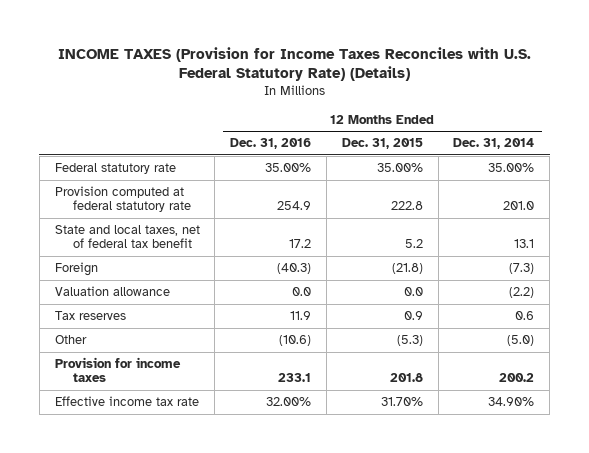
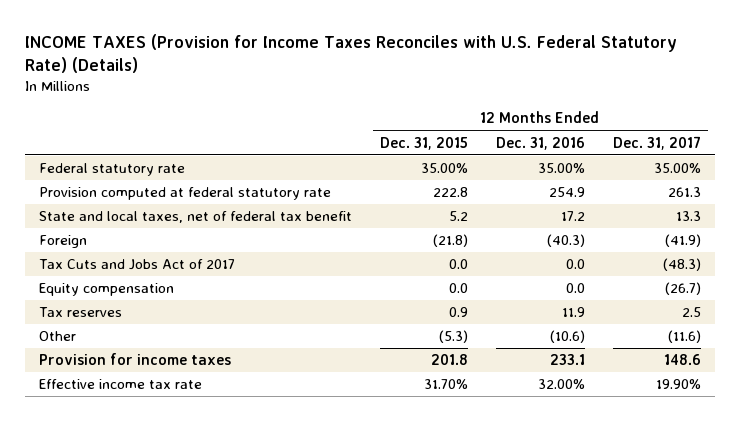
[453,138,535,150] Dec. 31, 2014 -> none
none -> [612,135,701,150] Dec. 31, 2017
[54,286,170,297] Valuation allowance -> none
none -> [39,259,236,271] Tax Cuts and Jobs Act of 2017
none -> [39,283,175,297] Equity compensation

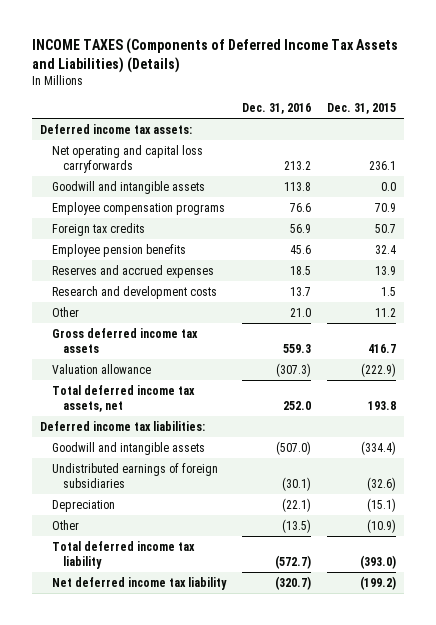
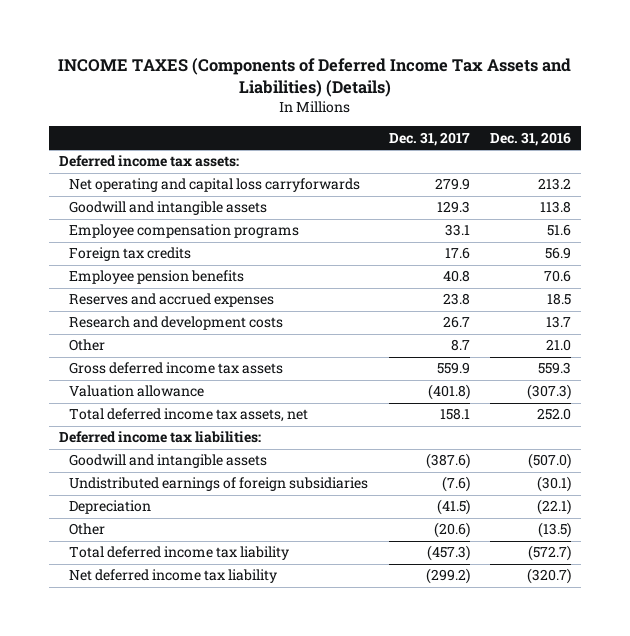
[327,102,397,114] Dec. 31, 2015 -> none
none -> [388,131,470,146] Dec. 31, 2017
[289,202,311,212] 76.6 -> [547,224,572,237] 51.6
[289,244,311,254] 45.6 -> [544,270,572,283] 70.6

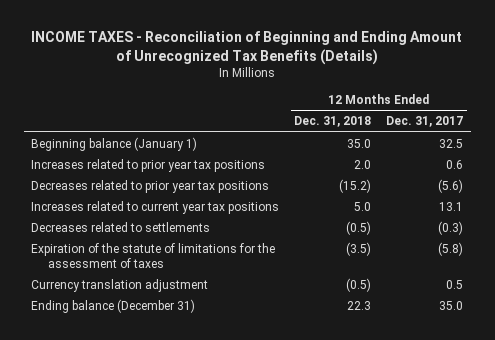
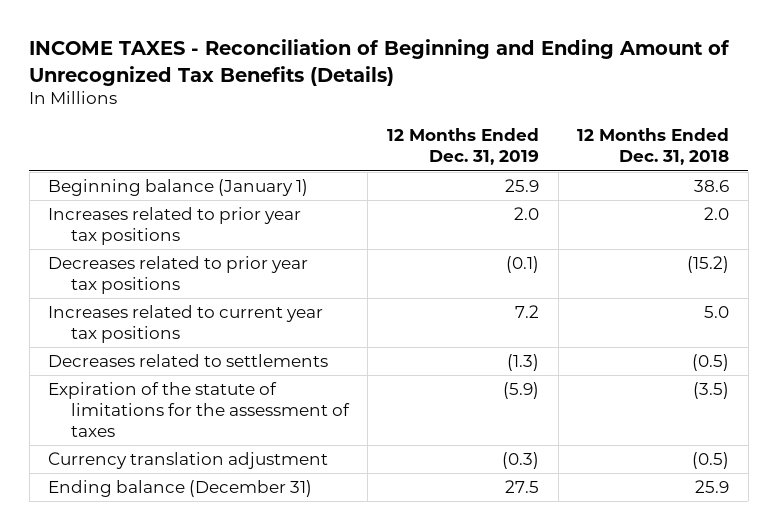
[386,116,464,128] Dec. 31, 2017 -> none
none -> [387,128,540,166] 12 Months Ended Dec. 31, 2019
[347,138,372,148] 35.0 -> [694,180,730,193] 38.6
[347,300,372,310] 22.3 -> [695,480,730,494] 25.9

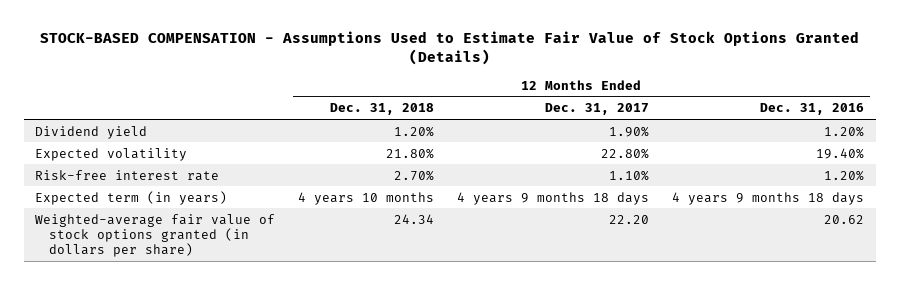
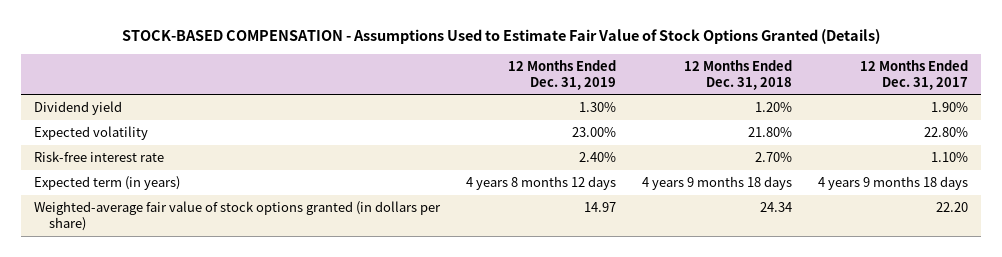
[760,103,865,116] Dec. 31, 2016 -> none
none -> [507,59,616,90] 12 Months Ended Dec. 31, 2019
[298,191,435,205] 4 years 10 months -> [641,176,792,191] 4 years 9 months 18 days

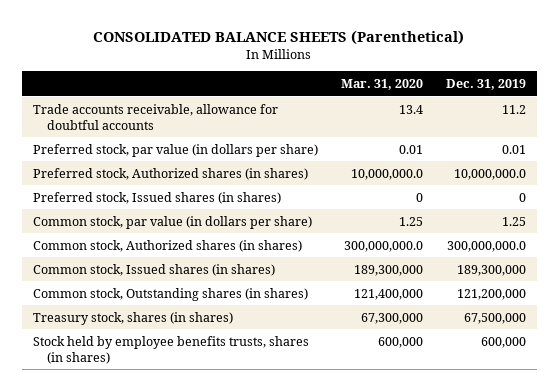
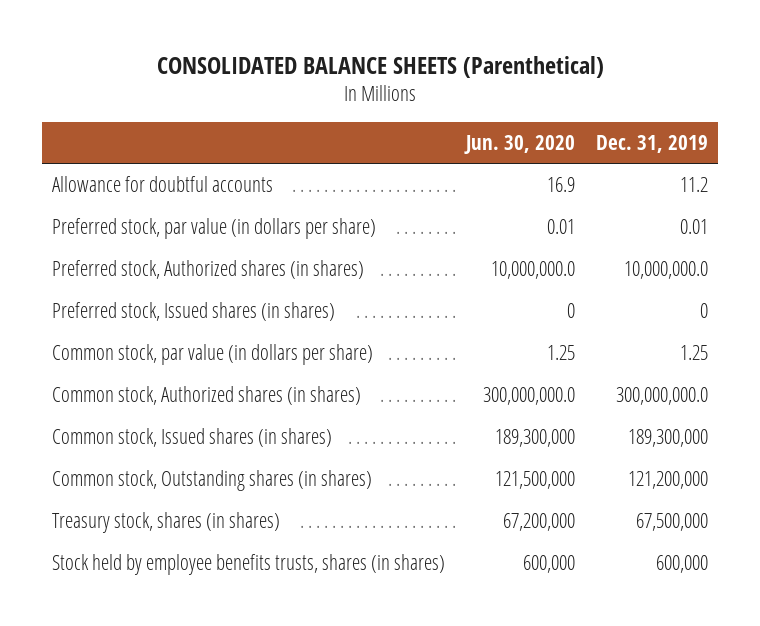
[340,79,423,91] Mar. 31, 2020 -> none
none -> [464,134,576,154] Jun. 30, 2020
[33,103,279,130] Trade accounts receivable, allowance for doubtful accounts -> [52,176,274,193] Allowance for doubtful accounts

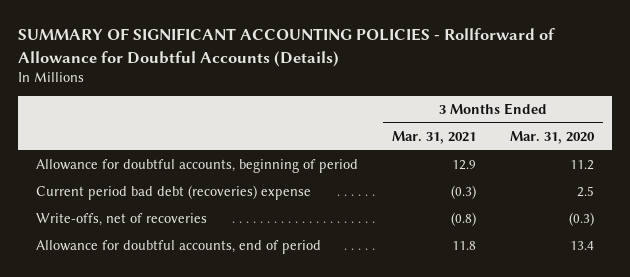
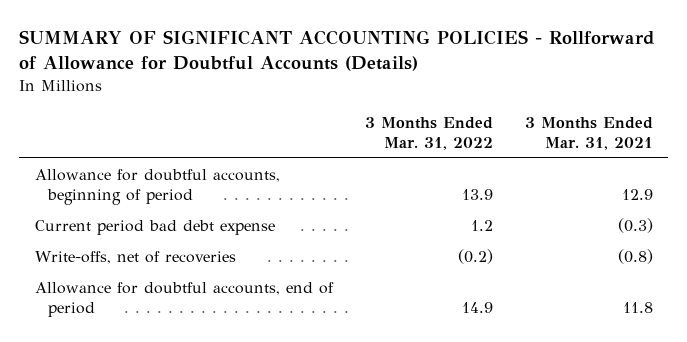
[510,131,596,145] Mar. 31, 2020 -> none
none -> [364,116,493,151] 3 Months Ended Mar. 31, 2022
[35,185,311,201] Current period bad debt (recoveries) expense -> [34,219,275,235] Current period bad debt expense

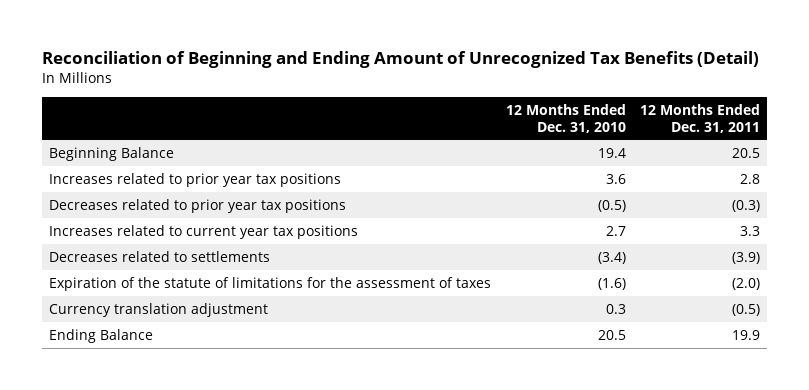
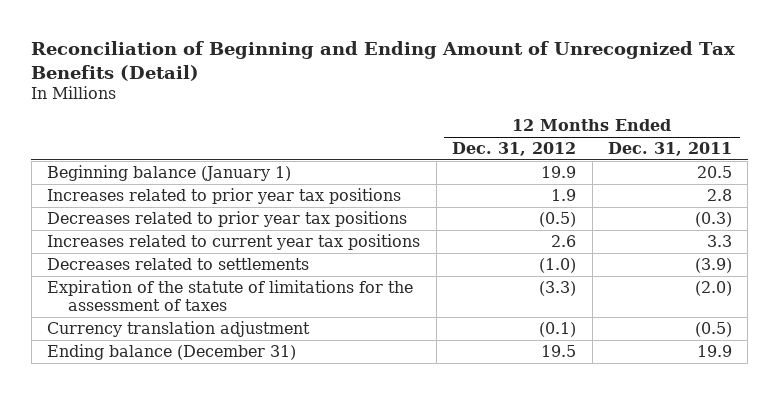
[505,103,626,133] 12 Months Ended Dec. 31, 2010 -> none
none -> [452,142,577,157] Dec. 31, 2012
[49,146,175,161] Beginning Balance -> [47,164,292,181] Beginning balance (January 1)
[49,328,154,343] Ending Balance -> [47,343,297,360] Ending balance (December 31)

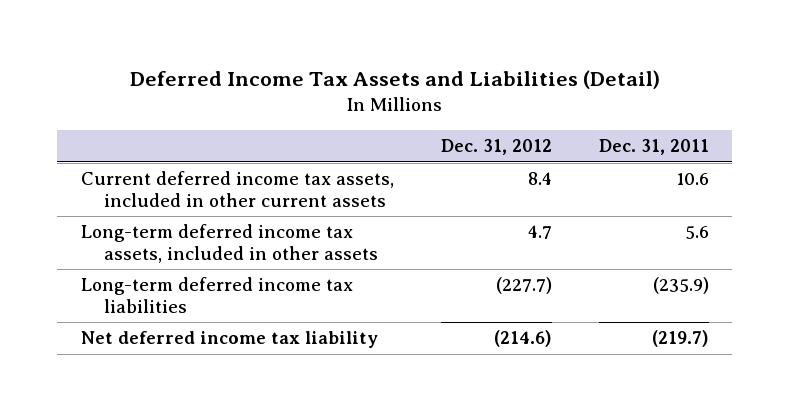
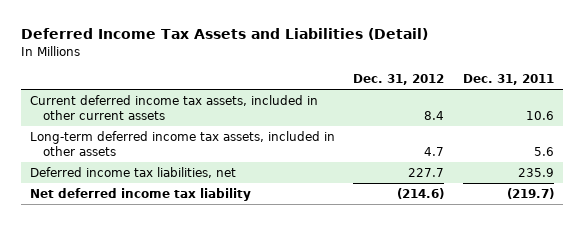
[80,277,353,313] Long-term deferred income tax liabilities -> [29,167,236,179] Deferred income tax liabilities, net
[495,277,552,295] (227.7) -> [408,168,445,178] 227.7
[652,277,709,295] (235.9) -> [518,168,555,178] 235.9

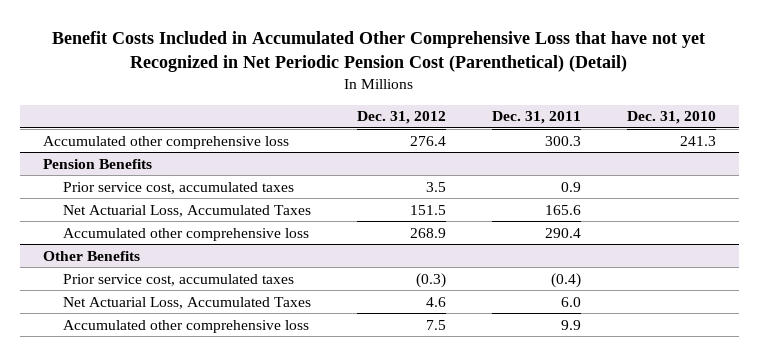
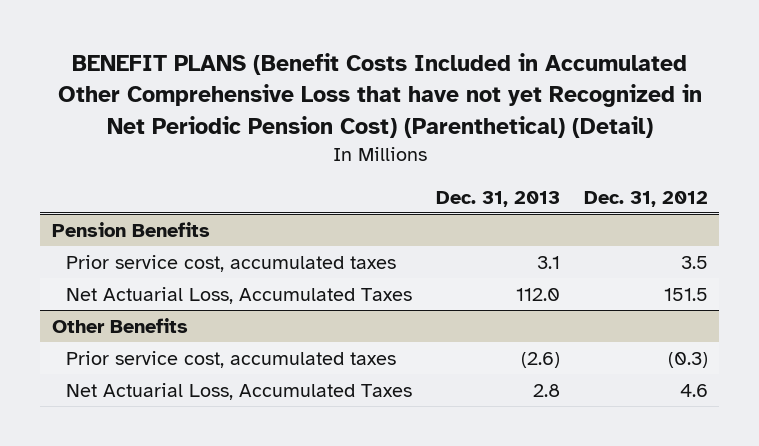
[52,30,706,73] Benefit Costs Included in Accumulated Other Comprehensive Loss that have not yet Recognized in Net Periodic Pension Cost (Parenthetical) (Detail) -> [57,53,702,138] BENEFIT PLANS (Benefit Costs Included in Accumulated Other Comprehensive Loss that have not yet Recognized in Net Periodic Pension Cost) (Parenthetical) (Detail)
[491,111,581,125] Dec. 31, 2011 -> none
[626,111,716,125] Dec. 31, 2010 -> none
none -> [435,191,560,208] Dec. 31, 2013
[42,135,289,149] Accumulated other comprehensive loss -> none
[62,227,309,241] Accumulated other comprehensive loss -> none
[62,319,309,333] Accumulated other comprehensive loss -> none

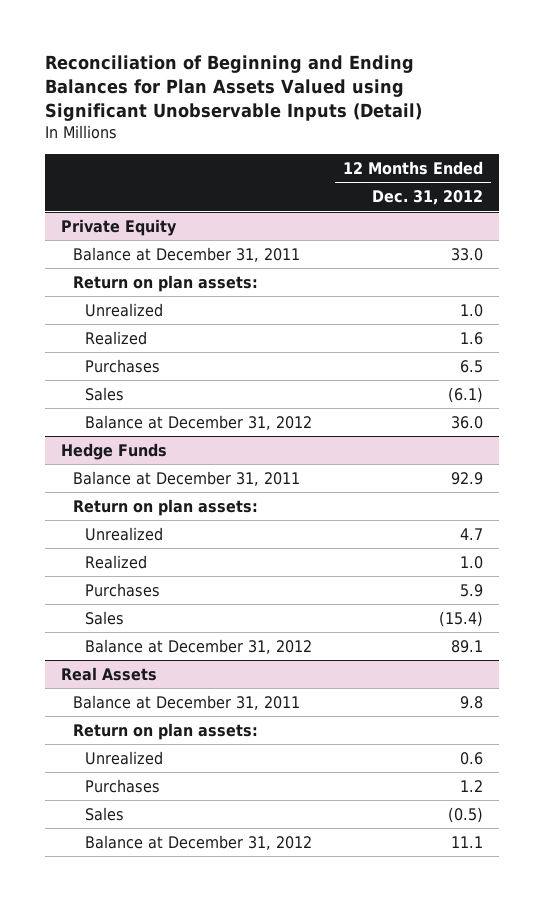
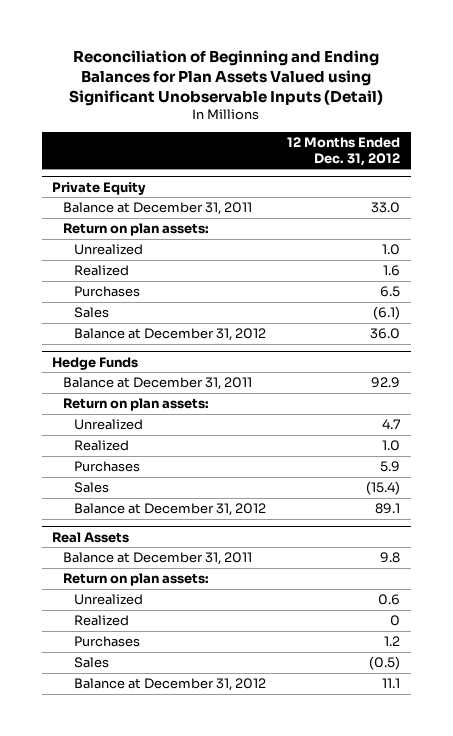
none -> [73,615,129,627] Realized

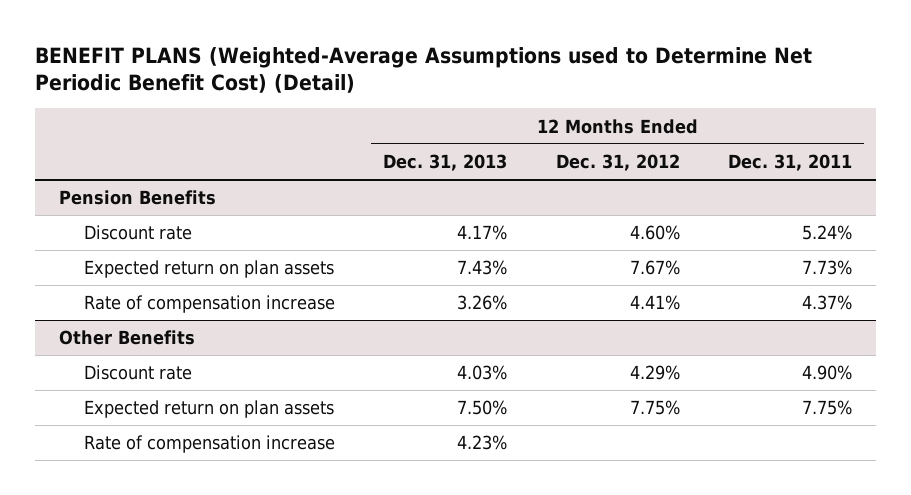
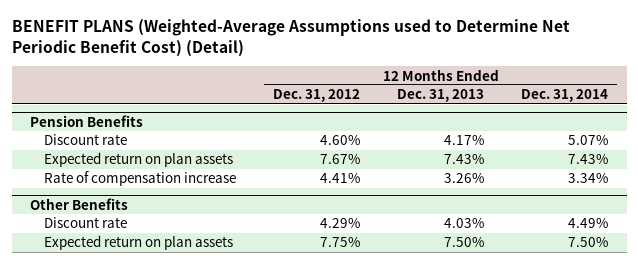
[728,154,853,172] Dec. 31, 2011 -> none
none -> [521,89,609,103] Dec. 31, 2014
[83,435,335,454] Rate of compensation increase -> none

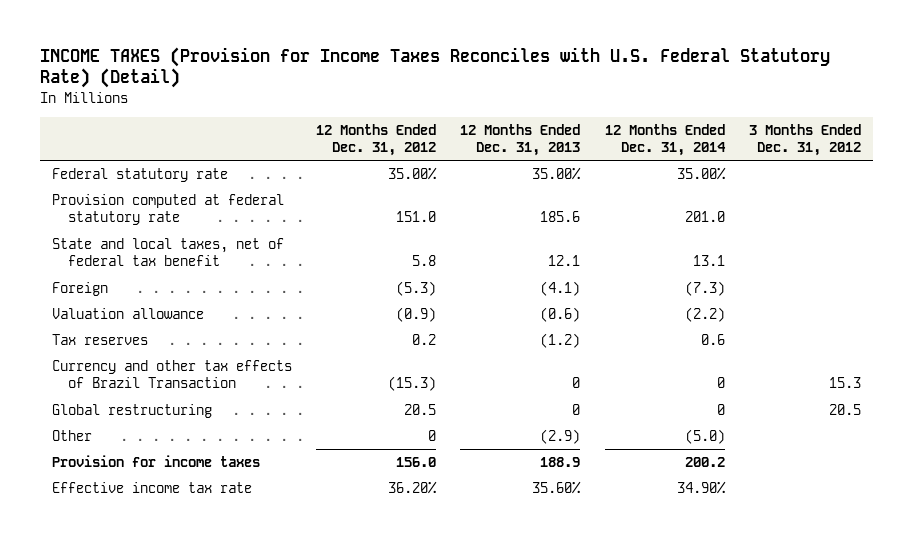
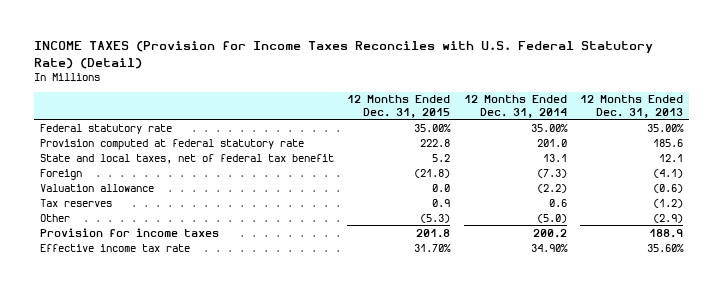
[315,123,436,157] 12 Months Ended Dec. 31, 2012 -> none
[748,123,861,157] 3 Months Ended Dec. 31, 2012 -> none
none -> [347,95,451,118] 12 Months Ended Dec. 31, 2015
[51,360,292,389] Currency and other tax effects of Brazil Transaction -> none
[51,404,212,419] Global restructuring -> none

